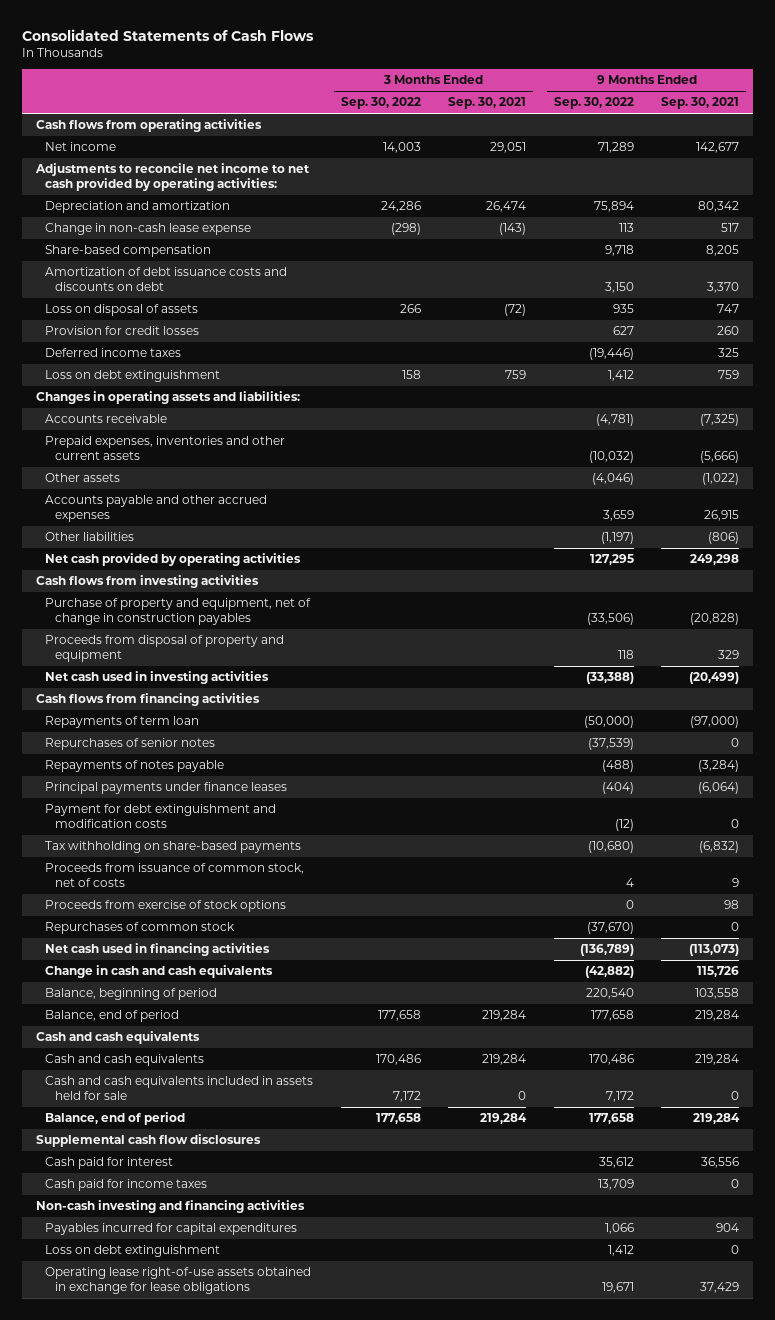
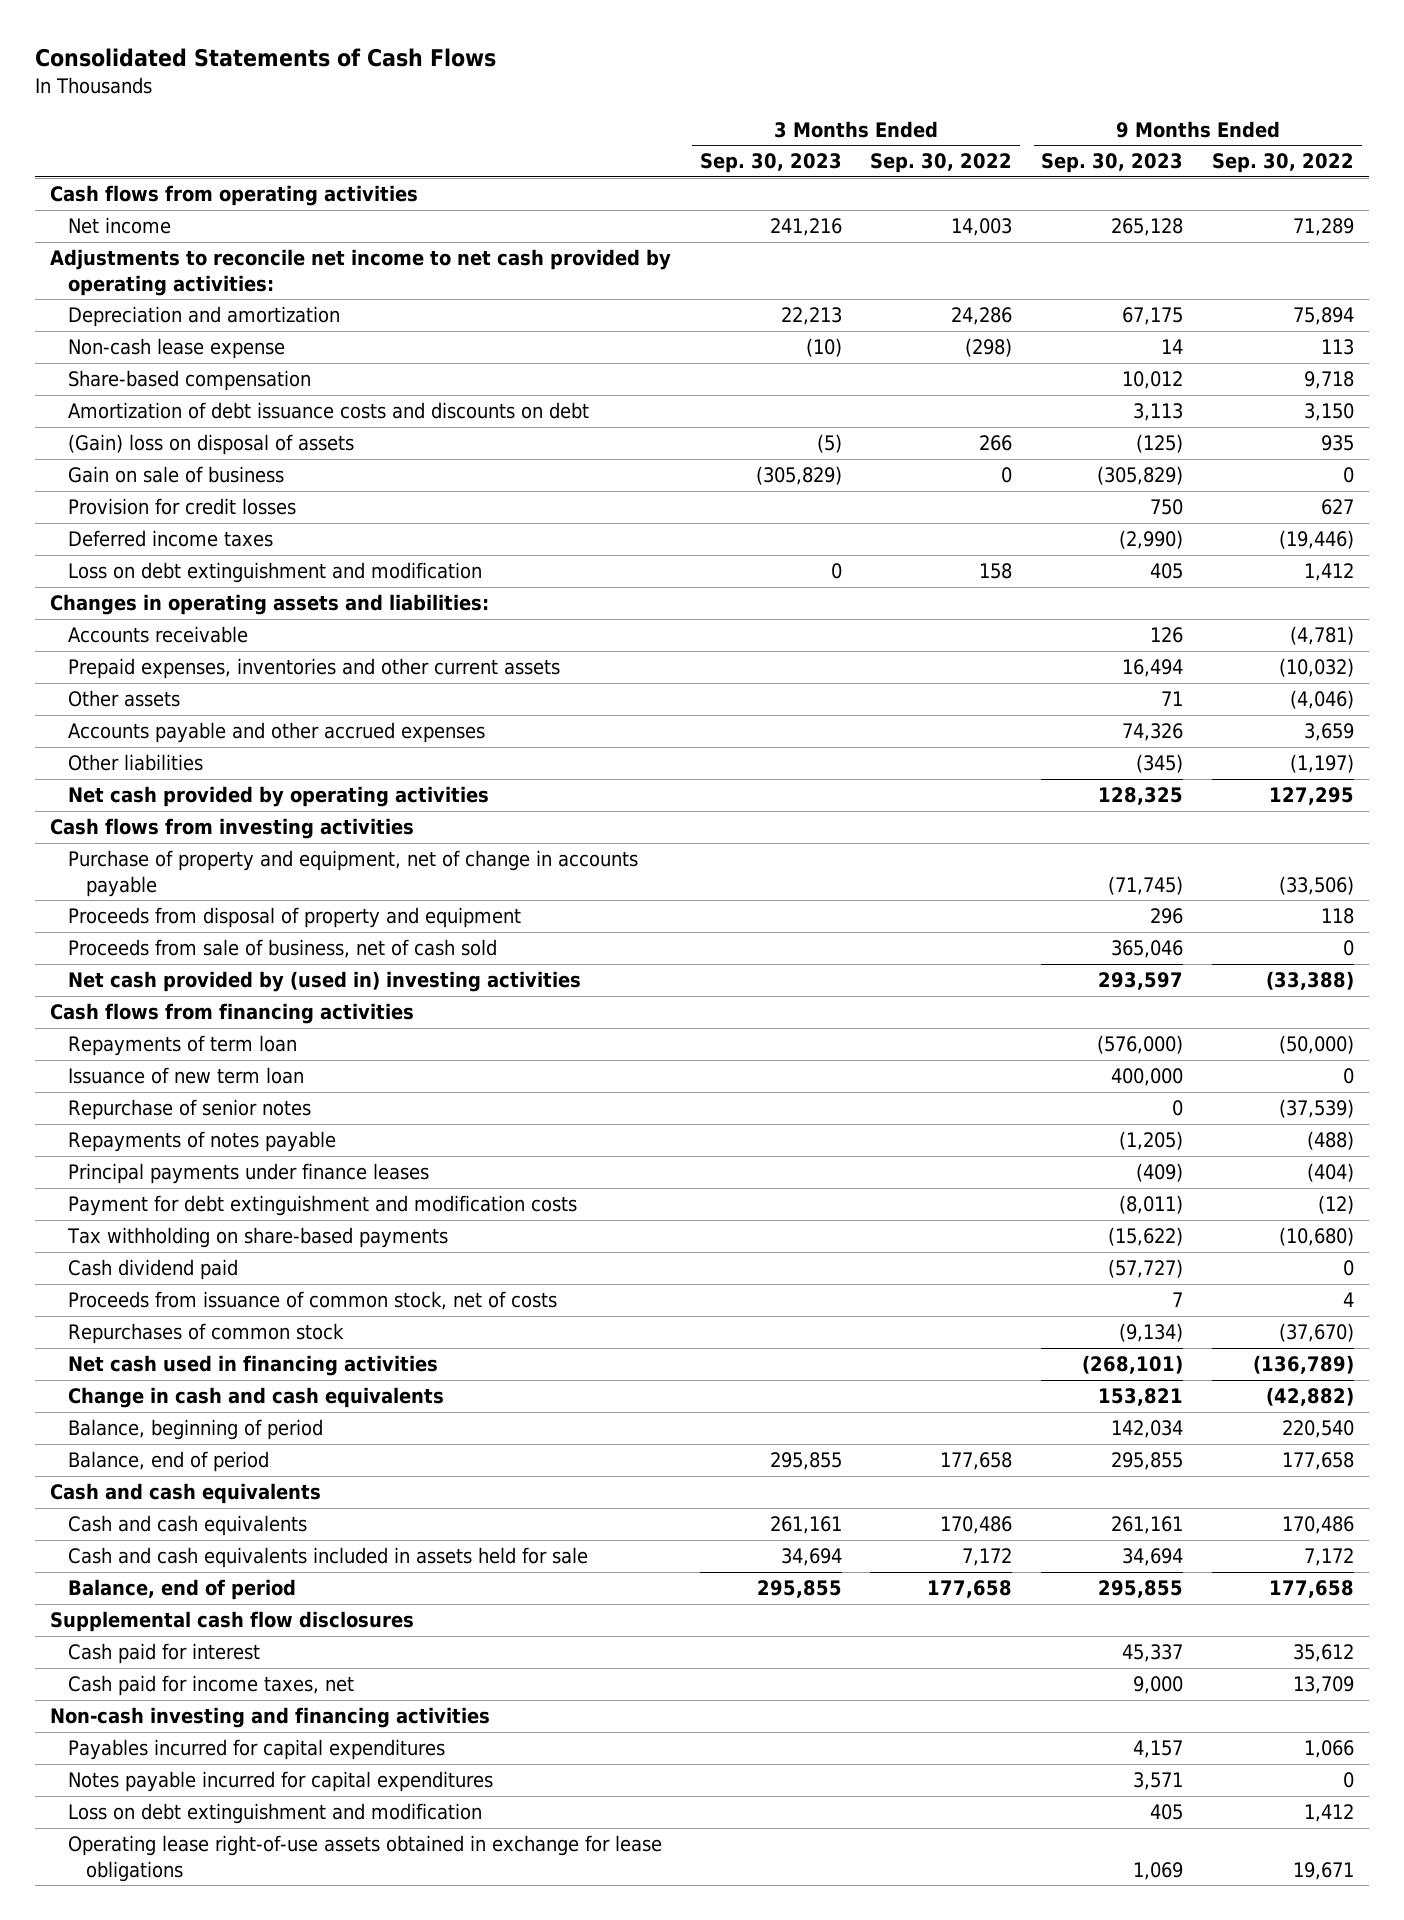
[448,97,527,110] Sep. 30, 2021 -> none
[661,97,740,110] Sep. 30, 2021 -> none
none -> [699,153,842,174] Sep. 30, 2023
none -> [1041,153,1184,174] Sep. 30, 2023
[45,223,252,236] Change in non-cash lease expense -> [67,338,285,360] Non-cash lease expense
[45,304,199,317] Loss on disposal of assets -> [67,434,354,456] (Gain) loss on disposal of assets
none -> [67,466,284,484] Gain on sale of business
[45,370,221,383] Loss on debt extinguishment -> [67,562,482,584] Loss on debt extinguishment and modification
[45,598,312,625] Purchase of property and equipment, net of change in construction payables -> [67,850,638,897] Purchase of property and equipment, net of change in accounts payable
none -> [67,939,497,959] Proceeds from sale of business, net of cash sold
[45,671,270,685] Net cash used in investing activities -> [67,971,581,993] Net cash provided by (used in) investing activities
none -> [67,1067,304,1085] Issuance of new term loan
[45,738,216,751] Repurchases of senior notes -> [67,1099,311,1121] Repurchase of senior notes
none -> [67,1259,238,1281] Cash dividend paid
[45,900,287,913] Proceeds from exercise of stock options -> none
[45,1179,208,1192] Cash paid for income taxes -> [67,1675,354,1697] Cash paid for income taxes, net
none -> [67,1771,493,1793] Notes payable incurred for capital expenditures
[45,1245,221,1258] Loss on debt extinguishment -> [67,1803,482,1825] Loss on debt extinguishment and modification

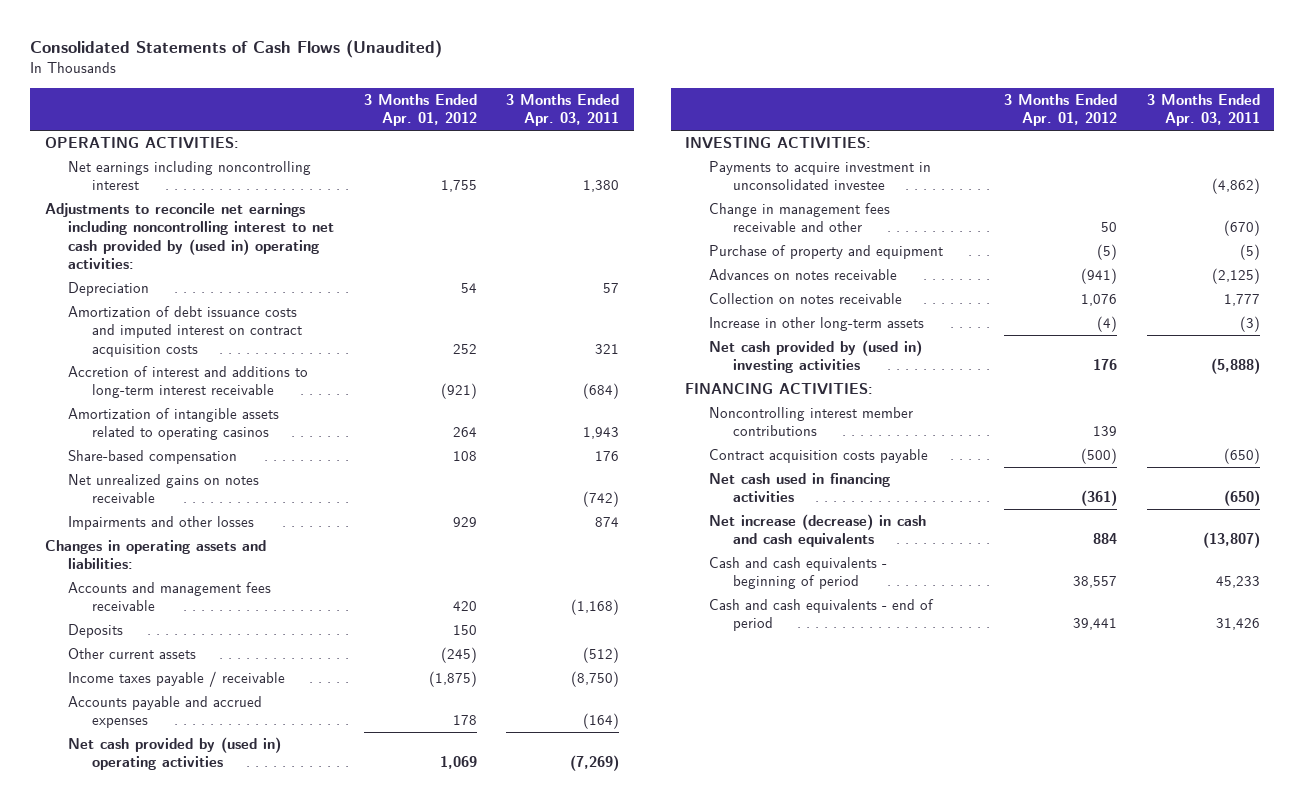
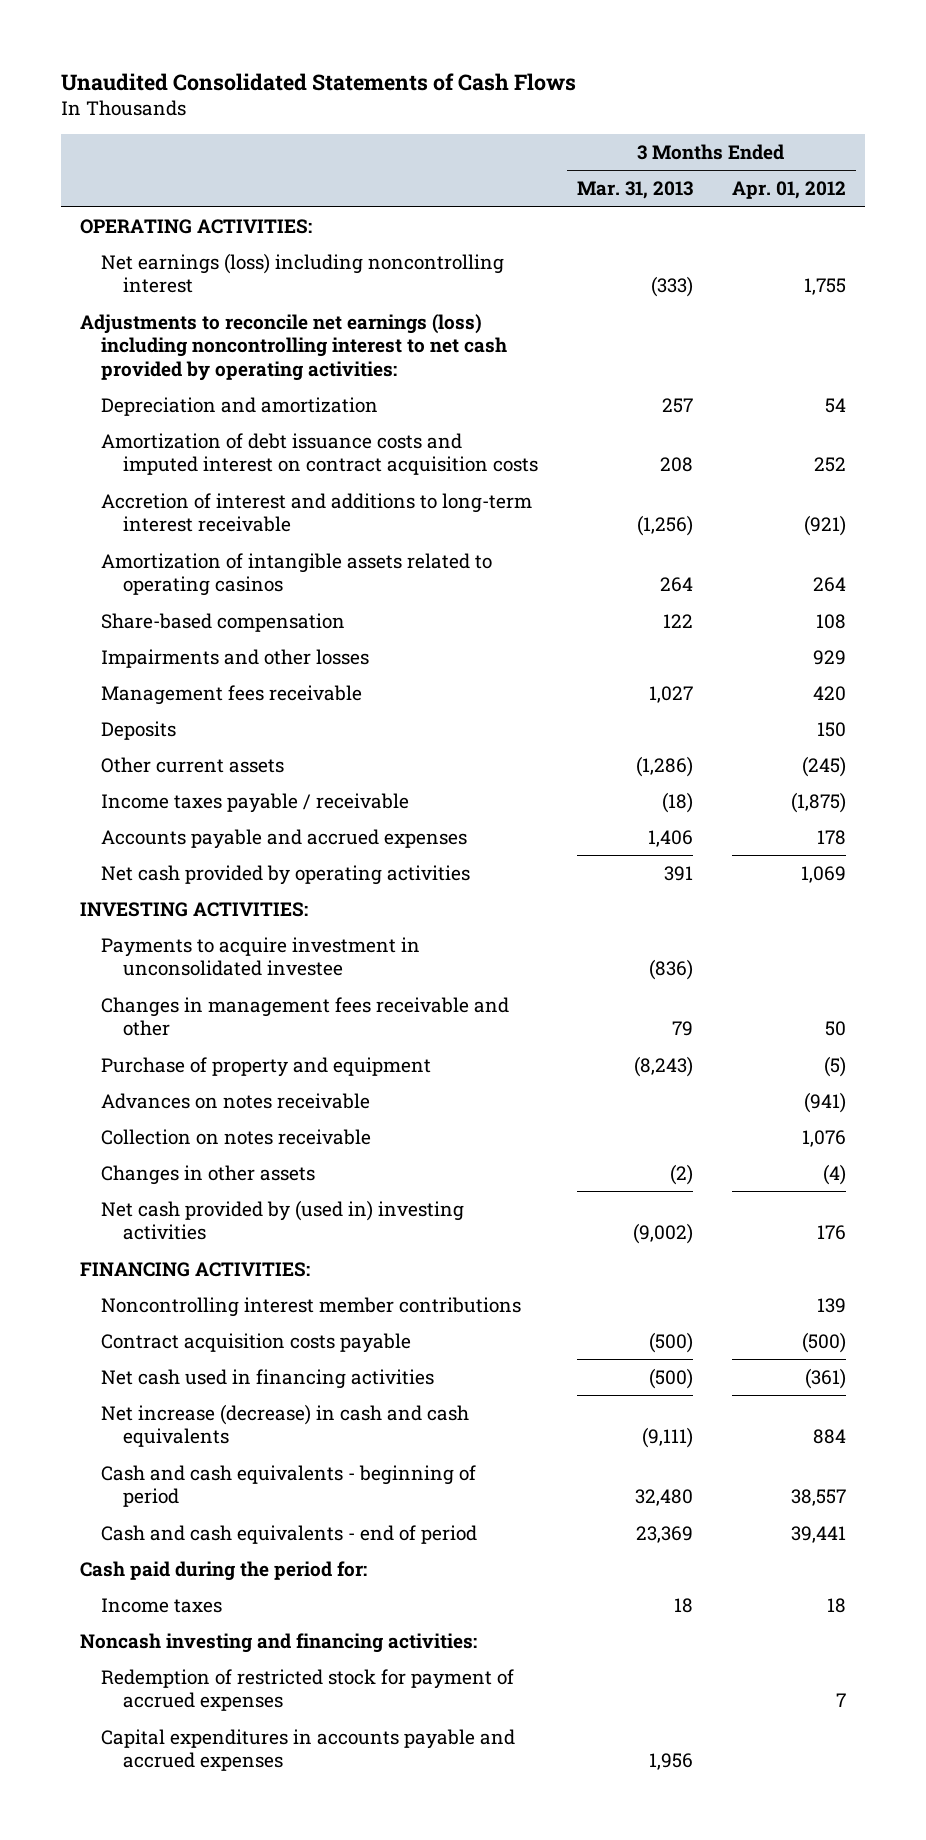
[29,40,442,59] Consolidated Statements of Cash Flows (Unaudited) -> [60,72,576,91] Unaudited Consolidated Statements of Cash Flows
[505,94,619,127] 3 Months Ended Apr. 03, 2011 -> none
none -> [576,181,693,200] Mar. 31, 2013
[68,282,150,297] Depreciation -> none
[68,161,312,191] Net earnings including noncontrolling interest -> [101,252,505,294] Net earnings (loss) including noncontrolling interest
[44,203,335,269] Adjustments to reconcile net earnings including noncontrolling interest to net cash provided by (used in) operating activities: -> [80,313,508,381] Adjustments to reconcile net earnings (loss) including noncontrolling interest to net cash provided by operating activities:
none -> [101,396,379,416] Depreciation and amortization
[68,474,260,504] Net unrealized gains on notes receivable -> none
[44,540,266,570] Changes in operating assets and liabilities: -> none
[68,582,272,612] Accounts and management fees receivable -> [101,684,363,705] Management fees receivable
[68,737,282,771] Net cash provided by (used in) operating activities -> [101,864,471,885] Net cash provided by operating activities
[709,203,891,233] Change in management fees receivable and other -> [101,996,510,1037] Changes in management fees receivable and other
[709,317,925,332] Increase in other long-term assets -> [101,1164,316,1185] Changes in other assets
none -> [80,1560,368,1581] Cash paid during the period for:
none -> [101,1597,223,1613] Income taxes
none -> [80,1632,478,1653] Noncash investing and financing activities:
none -> [101,1668,515,1712] Redemption of restricted stock for payment of accrued expenses
none -> [101,1728,516,1772] Capital expenditures in accounts payable and accrued expenses

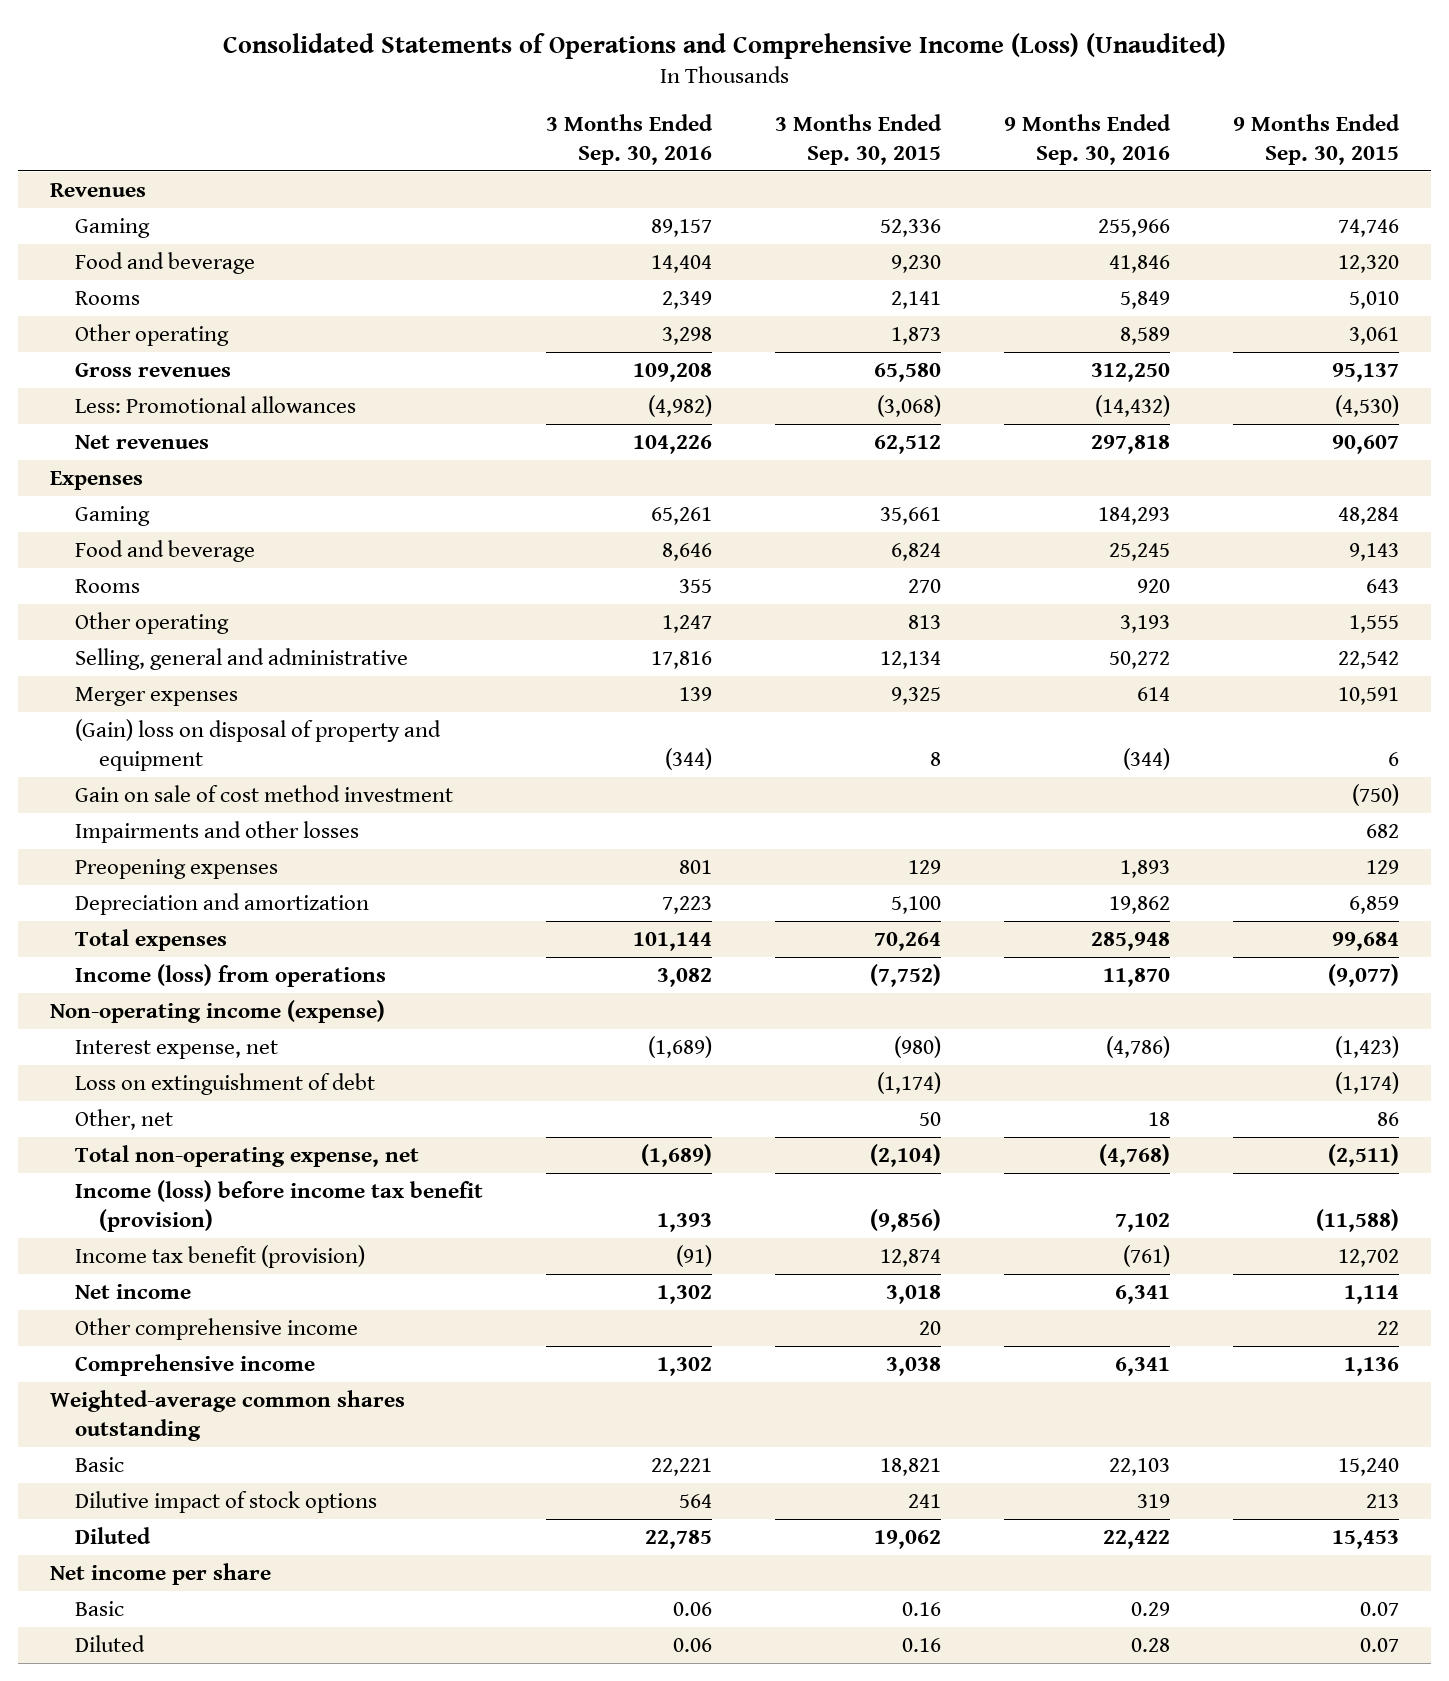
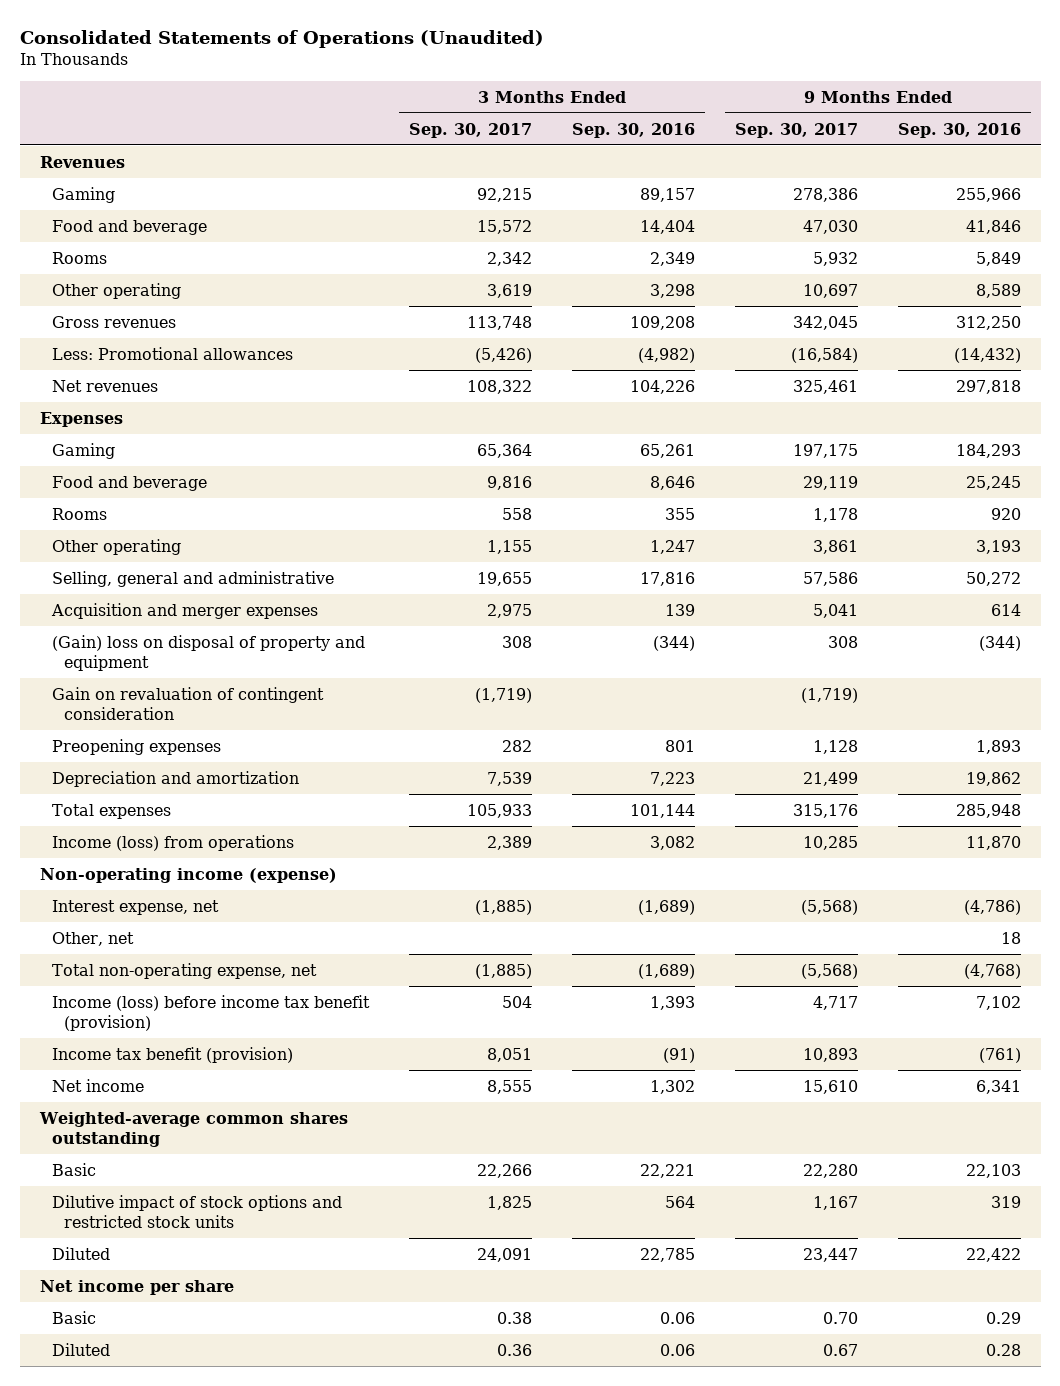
[222,33,1226,60] Consolidated Statements of Operations and Comprehensive Income (Loss) (Unaudited) -> [19,29,544,48] Consolidated Statements of Operations (Unaudited)
[774,113,942,165] 3 Months Ended Sep. 30, 2015 -> none
[1233,113,1401,165] 9 Months Ended Sep. 30, 2015 -> none
none -> [408,122,532,138] Sep. 30, 2017
none -> [734,122,858,138] Sep. 30, 2017
[74,686,238,706] Merger expenses -> [50,602,318,619] Acquisition and merger expenses
[74,784,453,802] Gain on sale of cost method investment -> none
[74,820,359,843] Impairments and other losses -> none
none -> [51,686,324,721] Gain on revaluation of contingent consideration
[74,1072,375,1095] Loss on extinguishment of debt -> none
[74,1317,358,1340] Other comprehensive income -> none
[74,1353,315,1376] Comprehensive income -> none
[74,1490,377,1513] Dilutive impact of stock options -> [51,1194,342,1229] Dilutive impact of stock options and restricted stock units

